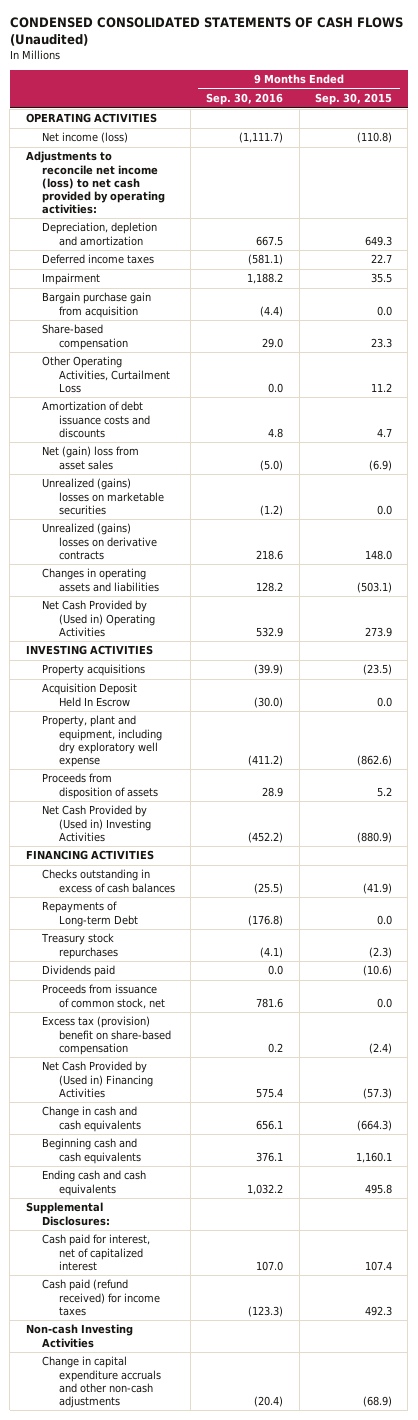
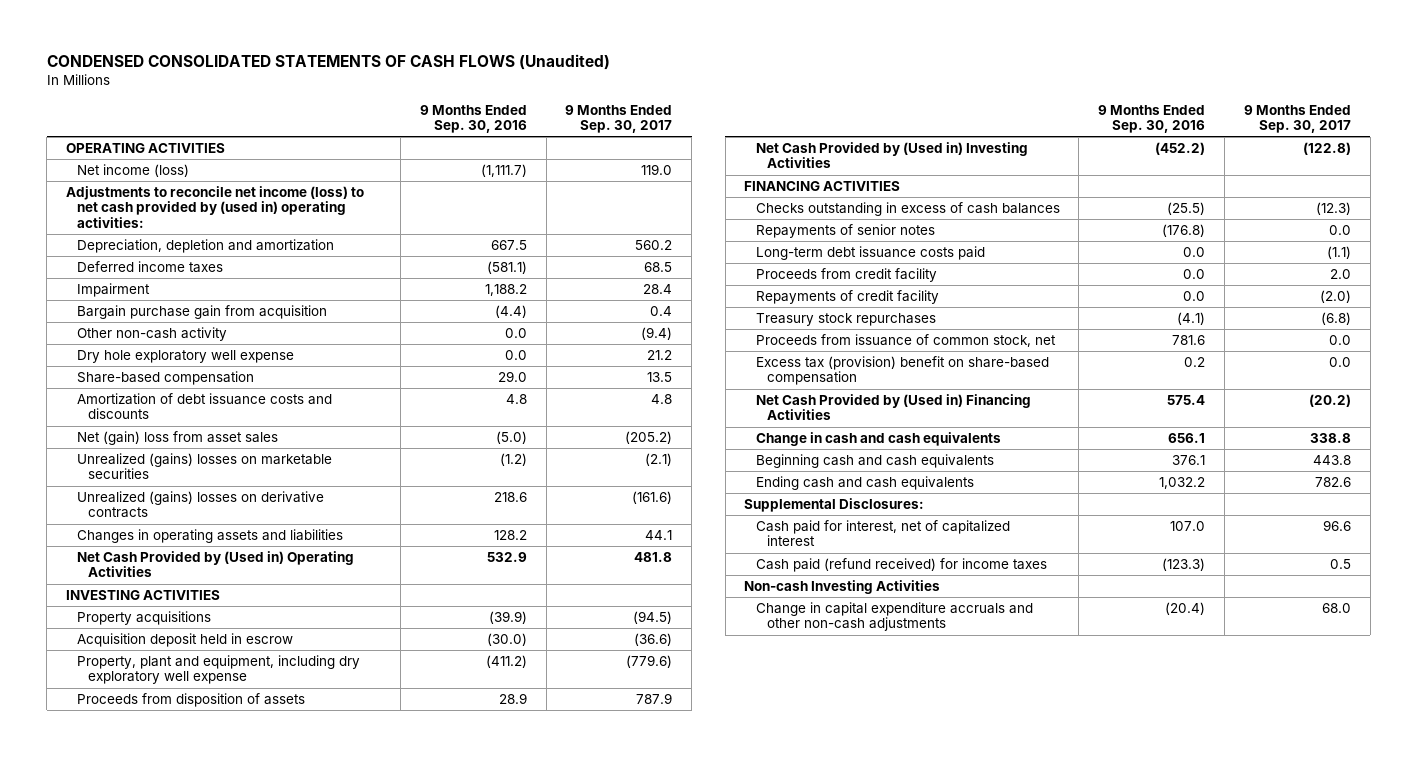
[315,93,393,106] Sep. 30, 2015 -> none
none -> [565,104,673,134] 9 Months Ended Sep. 30, 2017
[25,151,166,214] Adjustments to reconcile net income (loss) to net cash provided by operating activities: -> [65,185,364,229] Adjustments to reconcile net income (loss) to net cash provided by (used in) operating activities:
none -> [77,326,228,341] Other non-cash activity
none -> [77,349,295,363] Dry hole exploratory well expense
[42,356,170,393] Other Operating Activities, Curtailment Loss -> none
[42,683,138,707] Acquisition Deposit Held In Escrow -> [77,632,294,647] Acquisition deposit held in escrow
[42,901,138,927] Repayments of Long-term Debt -> [755,223,935,238] Repayments of senior notes
none -> [755,245,985,260] Long-term debt issuance costs paid
none -> [755,267,937,282] Proceeds from credit facility
none -> [755,289,939,304] Repayments of credit facility
[42,965,116,978] Dividends paid -> none

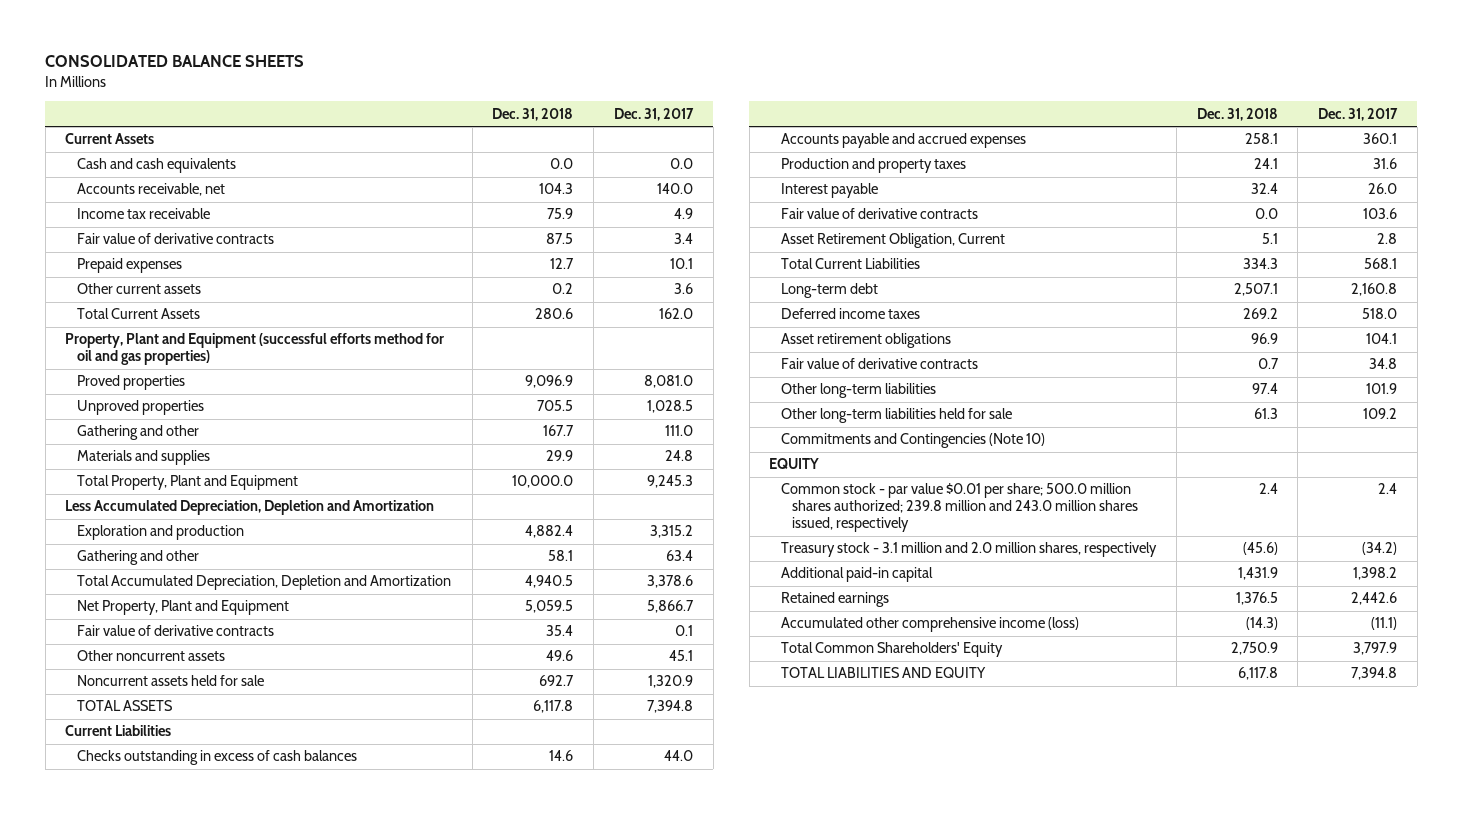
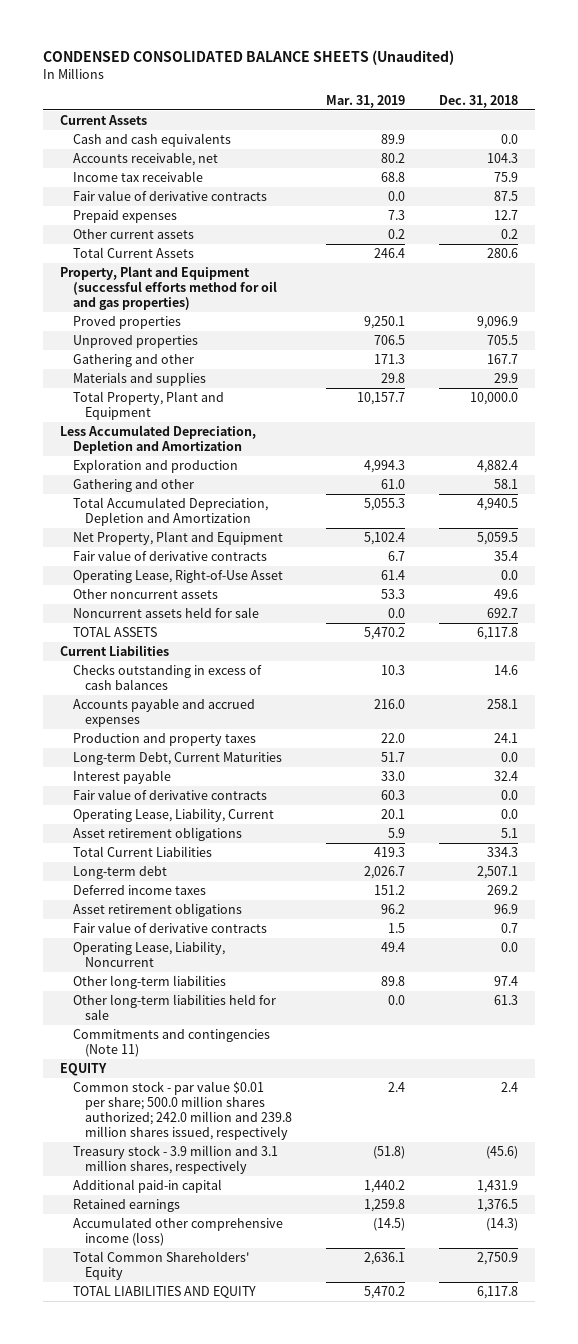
[45,55,305,68] CONSOLIDATED BALANCE SHEETS -> [43,50,455,66] CONDENSED CONSOLIDATED BALANCE SHEETS (Unaudited)
[613,107,694,121] Dec. 31, 2017 -> none
none -> [326,95,406,109] Mar. 31, 2019
none -> [72,569,283,583] Operating Lease, Right-of-Use Asset
none -> [72,751,282,765] Long-term Debt, Current Maturities
none -> [72,807,274,822] Operating Lease, Liability, Current
[780,233,1005,249] Asset Retirement Obligation, Current -> [72,826,242,841] Asset retirement obligations
none -> [72,940,225,967] Operating Lease, Liability, Noncurrent
[780,433,1045,449] Commitments and Contingencies (Note 10) -> [72,1028,270,1057] Commitments and contingencies (Note 11)
[780,483,1139,533] Common stock - par value $0.01 per share; 500.0 million shares authorized; 239.8 million and 243.0 million shares issued, respectively -> [72,1080,293,1141] Common stock - par value $0.01 per share; 500.0 million shares authorized; 242.0 million and 239.8 million shares issued, respectively
[780,542,1157,558] Treasury stock - 3.1 million and 2.0 million shares, respectively -> [72,1144,278,1174] Treasury stock - 3.9 million and 3.1 million shares, respectively

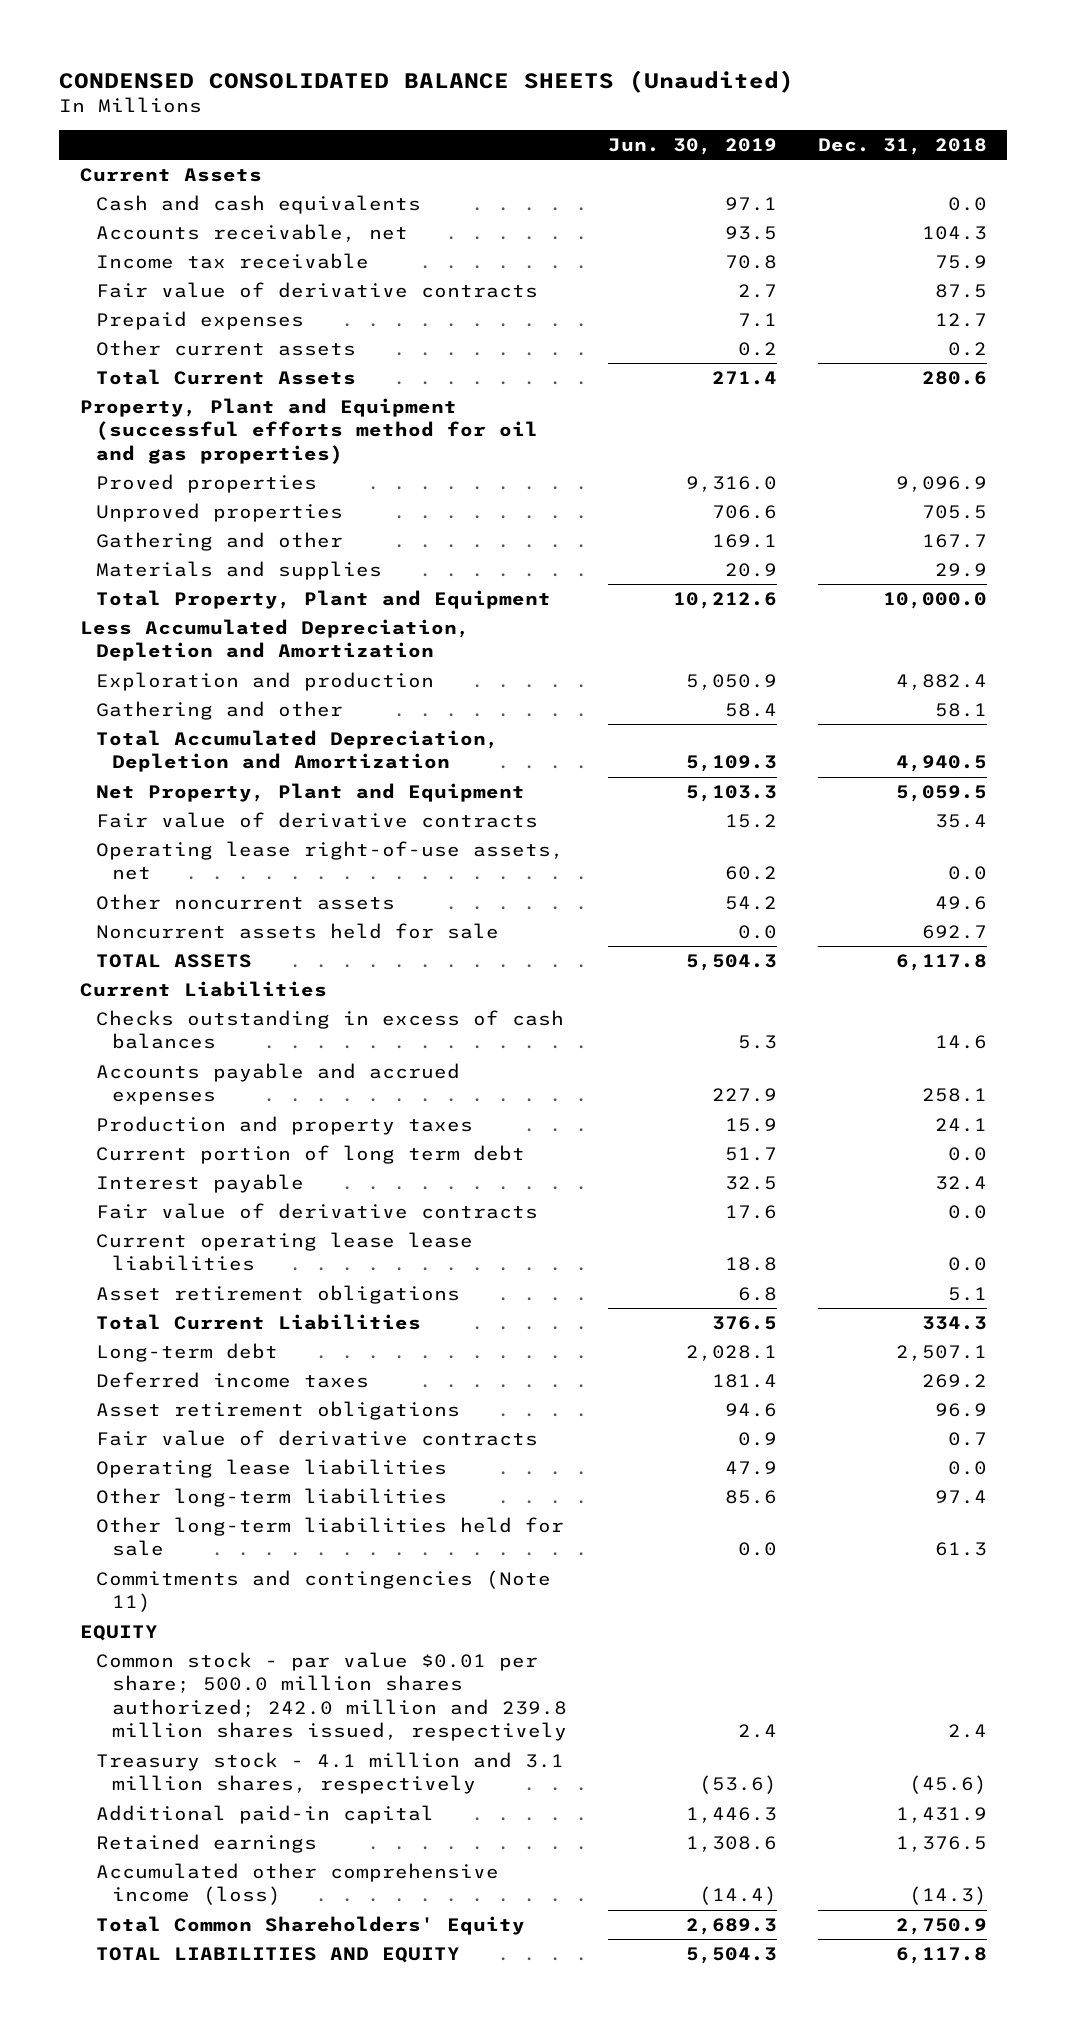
[326,95,406,109] Mar. 31, 2019 -> none
none -> [607,138,777,156] Jun. 30, 2019
[72,569,283,583] Operating Lease, Right-of-Use Asset -> [95,840,564,881] Operating lease right-of-use assets, net
[72,751,282,765] Long-term Debt, Current Maturities -> [95,1144,525,1164] Current portion of long term debt
[72,807,274,822] Operating Lease, Liability, Current -> [95,1231,473,1272] Current operating lease lease liabilities
[72,940,225,967] Operating Lease, Liability, Noncurrent -> [95,1458,447,1478] Operating lease liabilities
[72,1144,278,1174] Treasury stock - 3.9 million and 3.1 million shares, respectively -> [95,1751,564,1795] Treasury stock - 4.1 million and 3.1 million shares, respectively

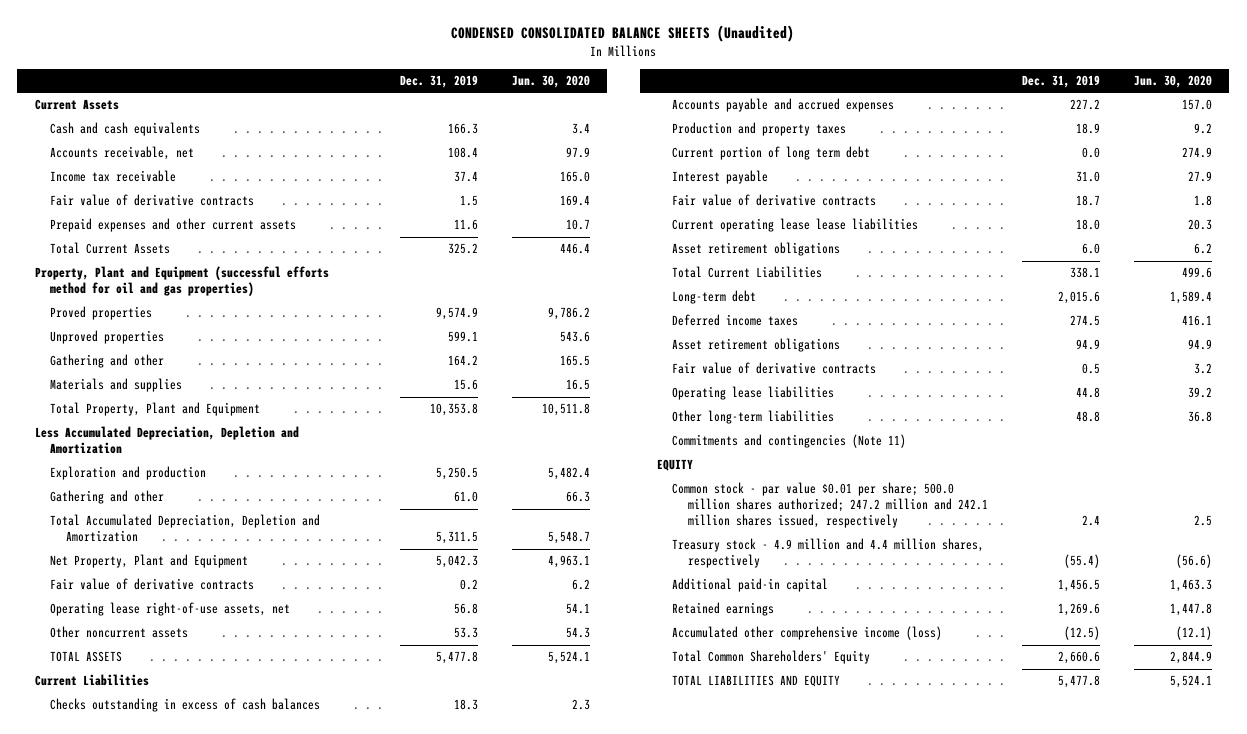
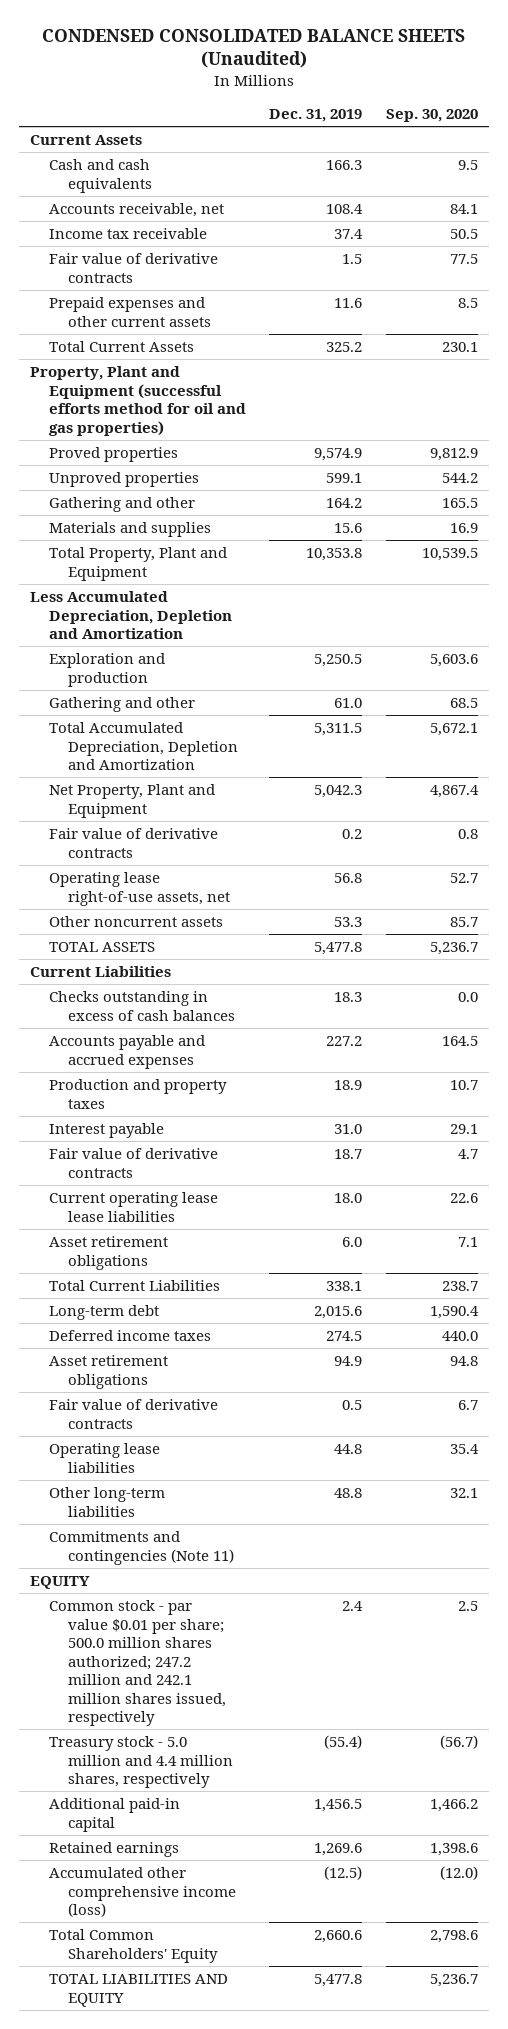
[511,75,590,89] Jun. 30, 2020 -> none
none -> [385,108,478,122] Sep. 30, 2020
[672,146,871,161] Current portion of long term debt -> none
[672,538,985,569] Treasury stock - 4.9 million and 4.4 million shares, respectively -> [49,1736,234,1789] Treasury stock - 5.0 million and 4.4 million shares, respectively

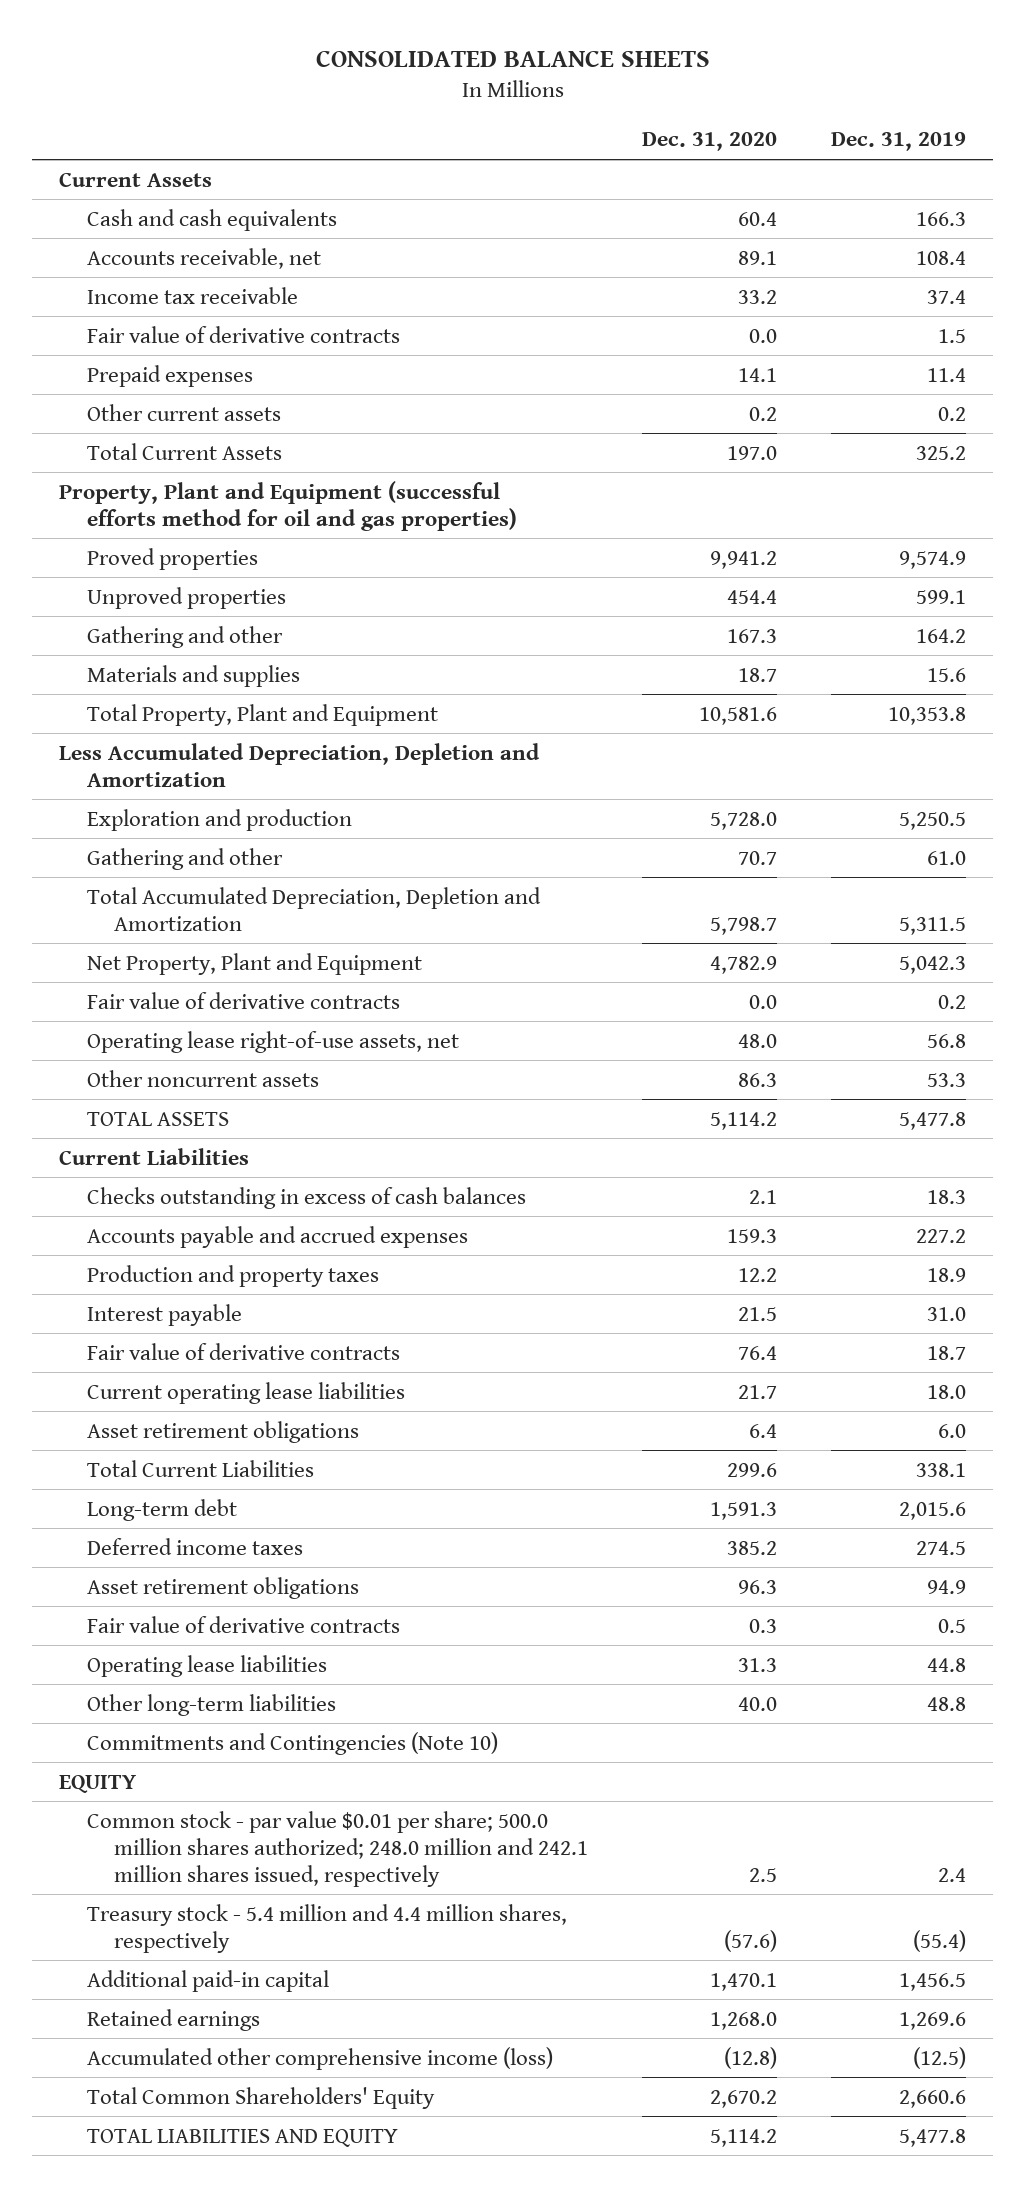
[41,29,465,69] CONDENSED CONSOLIDATED BALANCE SHEETS (Unaudited) -> [315,49,710,67] CONSOLIDATED BALANCE SHEETS
[385,108,478,122] Sep. 30, 2020 -> none
none -> [642,132,778,152] Dec. 31, 2020
[49,297,212,327] Prepaid expenses and other current assets -> [86,364,253,387] Prepaid expenses
[334,298,363,309] 11.6 -> [927,367,967,382] 11.4
none -> [86,403,281,421] Other current assets
[49,1192,219,1222] Current operating lease lease liabilities -> [86,1381,405,1404] Current operating lease liabilities
[49,1531,235,1565] Commitments and contingencies (Note 11) -> [86,1731,498,1755] Commitments and Contingencies (Note 10)
[49,1600,227,1727] Common stock - par value $0.01 per share; 500.0 million shares authorized; 247.2 million and 242.1 million shares issued, respectively -> [86,1810,589,1887] Common stock - par value $0.01 per share; 500.0 million shares authorized; 248.0 million and 242.1 million shares issued, respectively
[49,1736,234,1789] Treasury stock - 5.0 million and 4.4 million shares, respectively -> [86,1903,567,1953] Treasury stock - 5.4 million and 4.4 million shares, respectively

